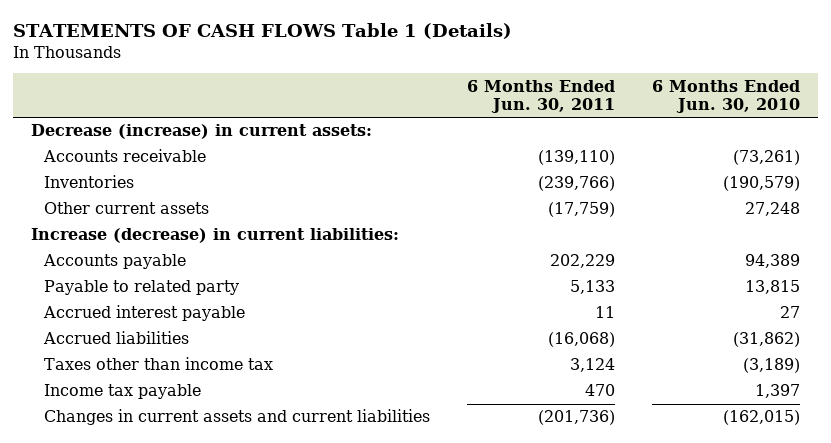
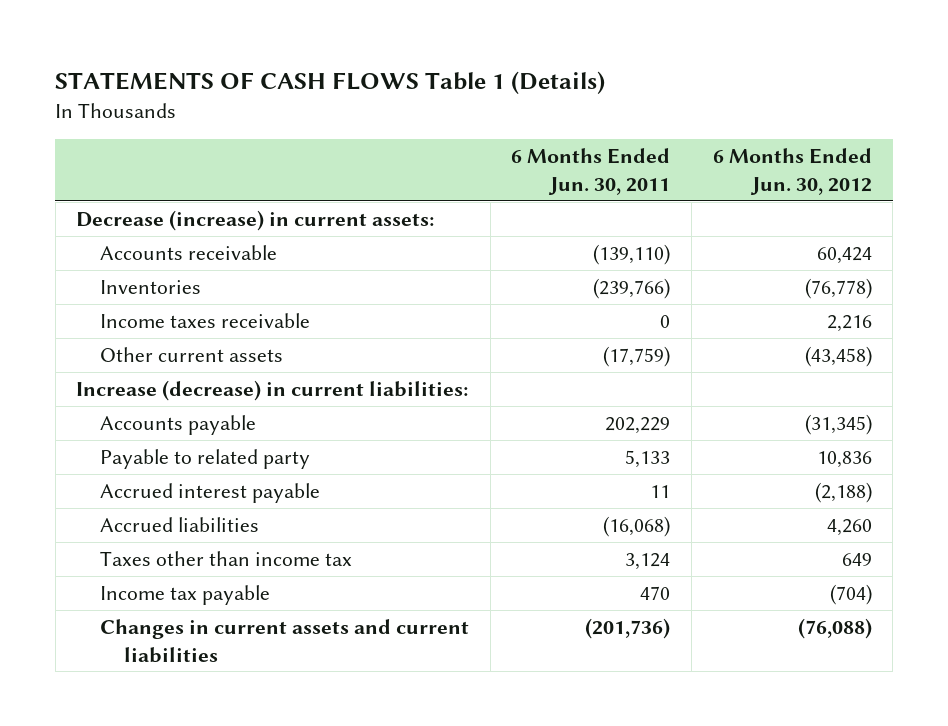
[651,79,800,114] 6 Months Ended Jun. 30, 2010 -> none
none -> [712,147,872,195] 6 Months Ended Jun. 30, 2012
none -> [100,312,311,328] Income taxes receivable

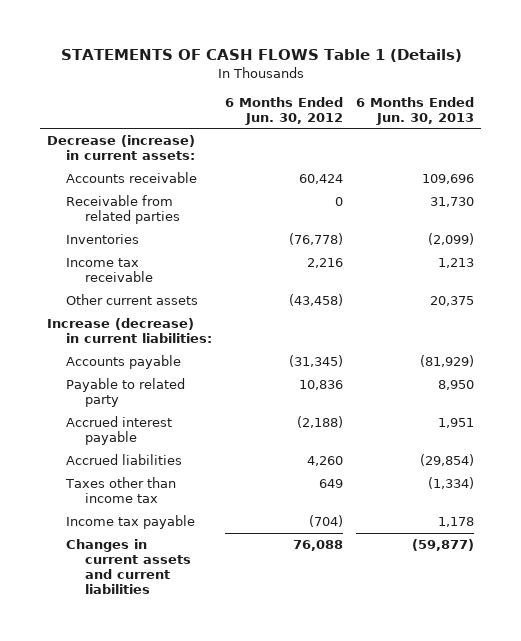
[511,147,671,195] 6 Months Ended Jun. 30, 2011 -> none
none -> [356,96,475,125] 6 Months Ended Jun. 30, 2013
none -> [65,195,180,225] Receivable from related parties
[100,312,311,328] Income taxes receivable -> [65,258,153,283] Income tax receivable
[797,617,872,639] (76,088) -> [293,540,344,552] 76,088

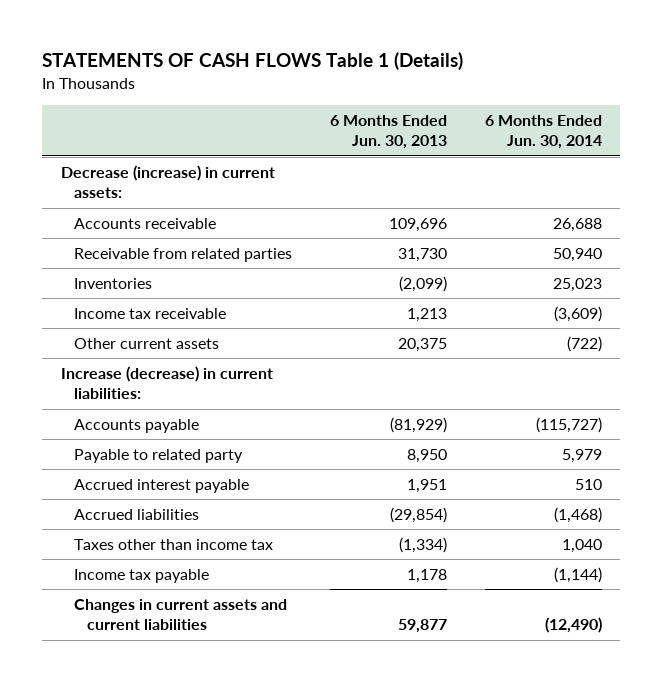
[225,96,344,125] 6 Months Ended Jun. 30, 2012 -> none
none -> [484,115,602,150] 6 Months Ended Jun. 30, 2014
[412,539,475,552] (59,877) -> [397,619,447,634] 59,877

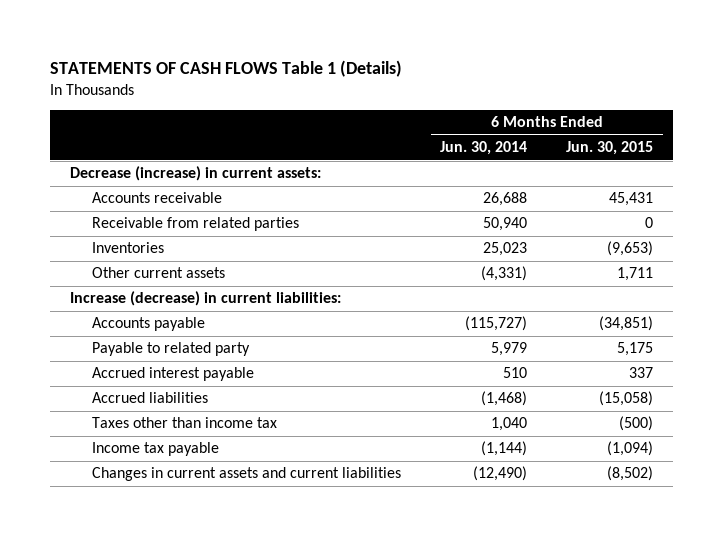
[329,115,447,150] 6 Months Ended Jun. 30, 2013 -> none
none -> [566,141,654,156] Jun. 30, 2015
[74,308,227,320] Income tax receivable -> none
[566,336,602,353] (722) -> [481,266,528,282] (4,331)

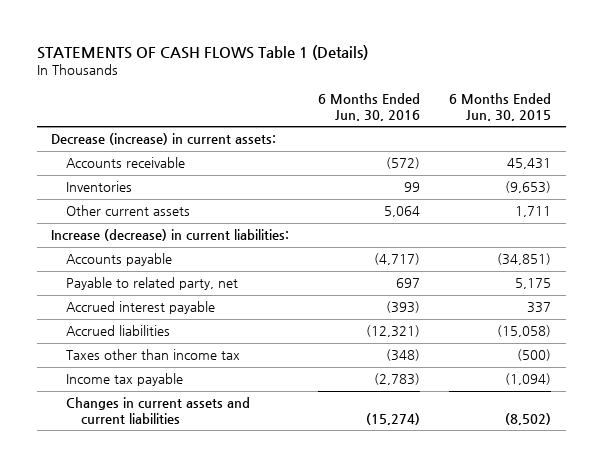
[440,141,528,156] Jun. 30, 2014 -> none
none -> [318,93,421,122] 6 Months Ended Jun. 30, 2016
[92,217,300,232] Receivable from related parties -> none
[92,342,251,357] Payable to related party -> [66,277,239,291] Payable to related party, net

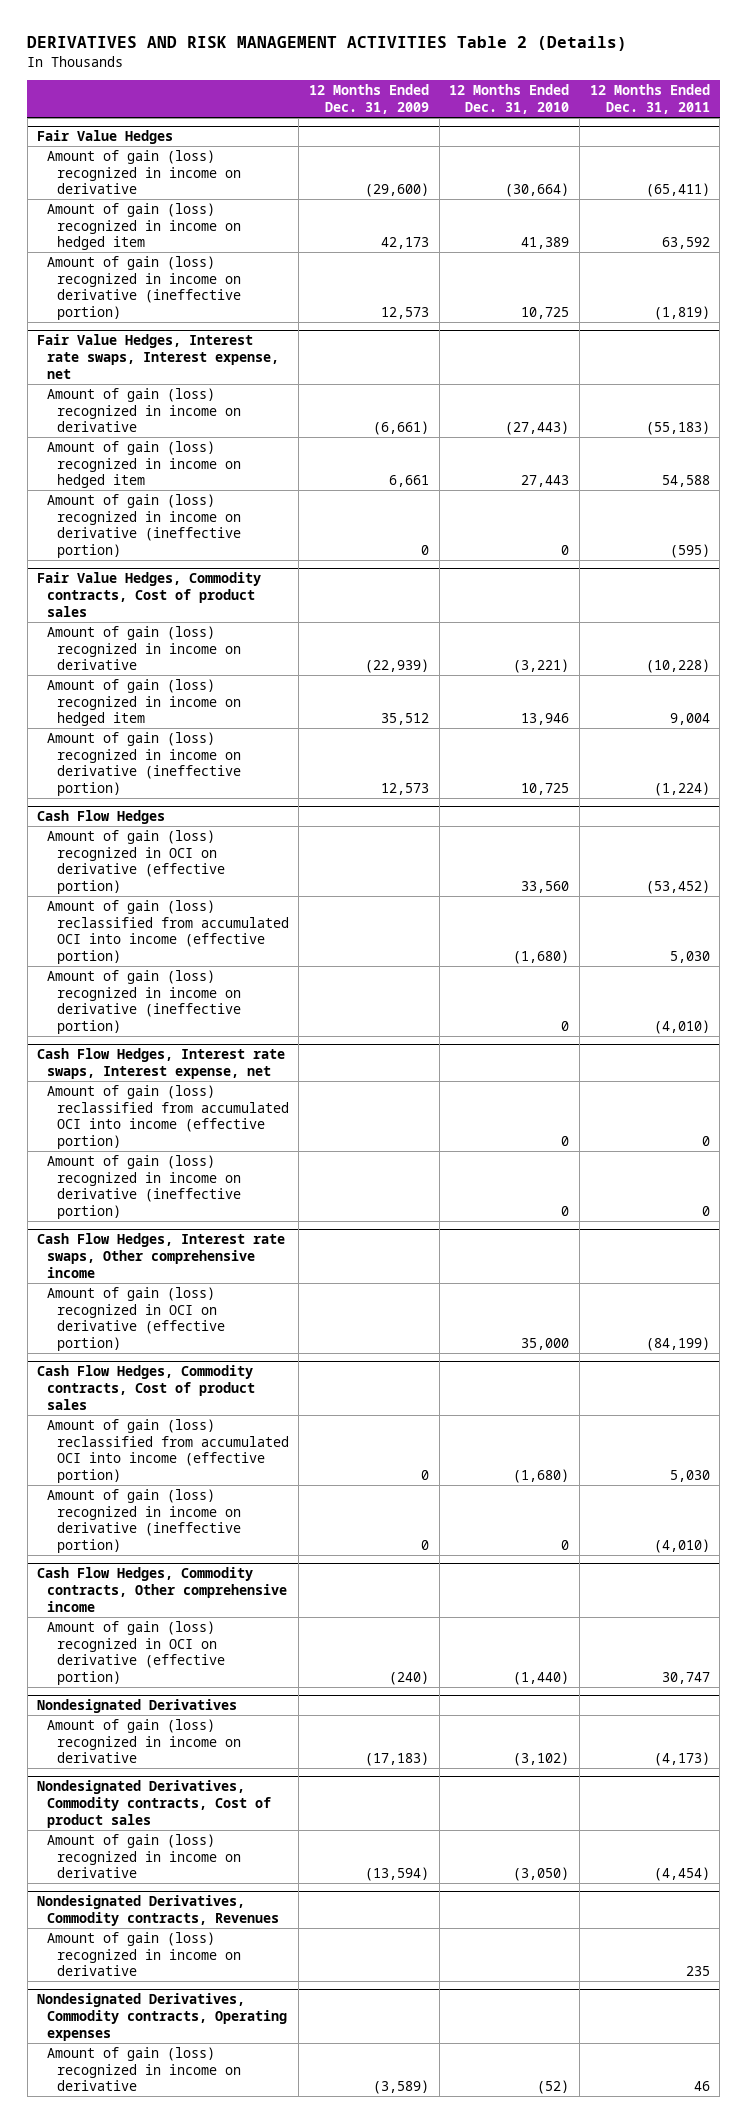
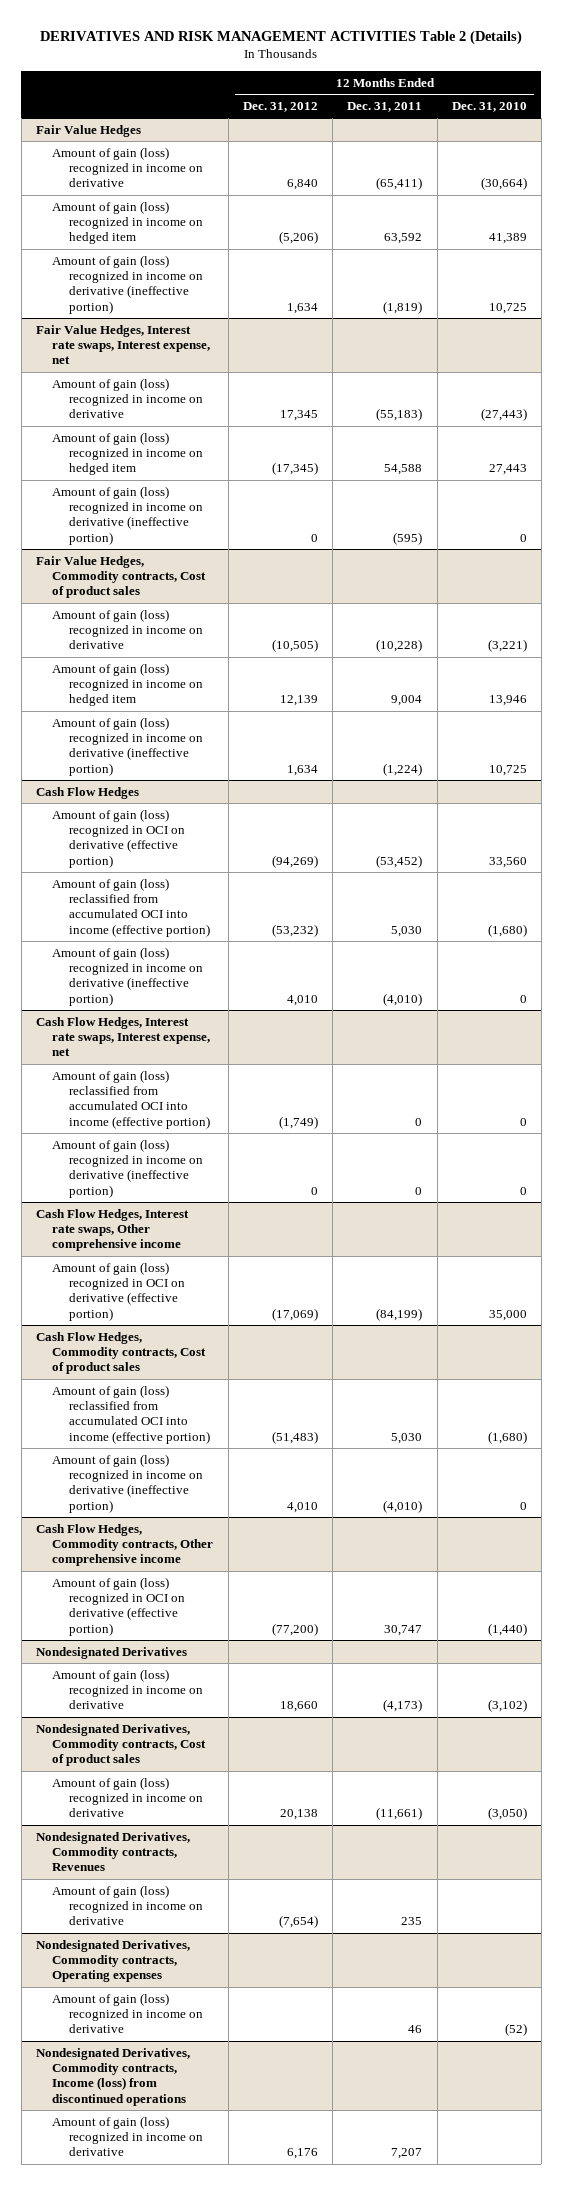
[308,84,429,115] 12 Months Ended Dec. 31, 2009 -> none
none -> [242,101,318,112] Dec. 31, 2012
[653,1867,710,1882] (4,454) -> [376,1807,423,1821] (11,661)
none -> [35,2047,190,2106] Nondesignated Derivatives, Commodity contracts, Income (loss) from discontinued operations
none -> [52,2115,203,2157] Amount of gain (loss) recognized in income on derivative

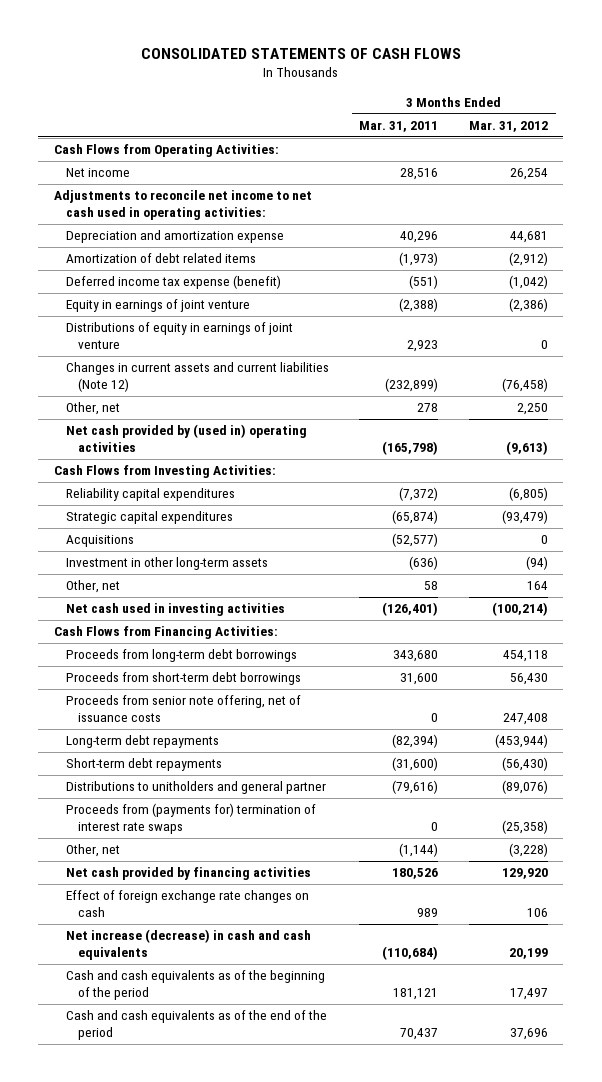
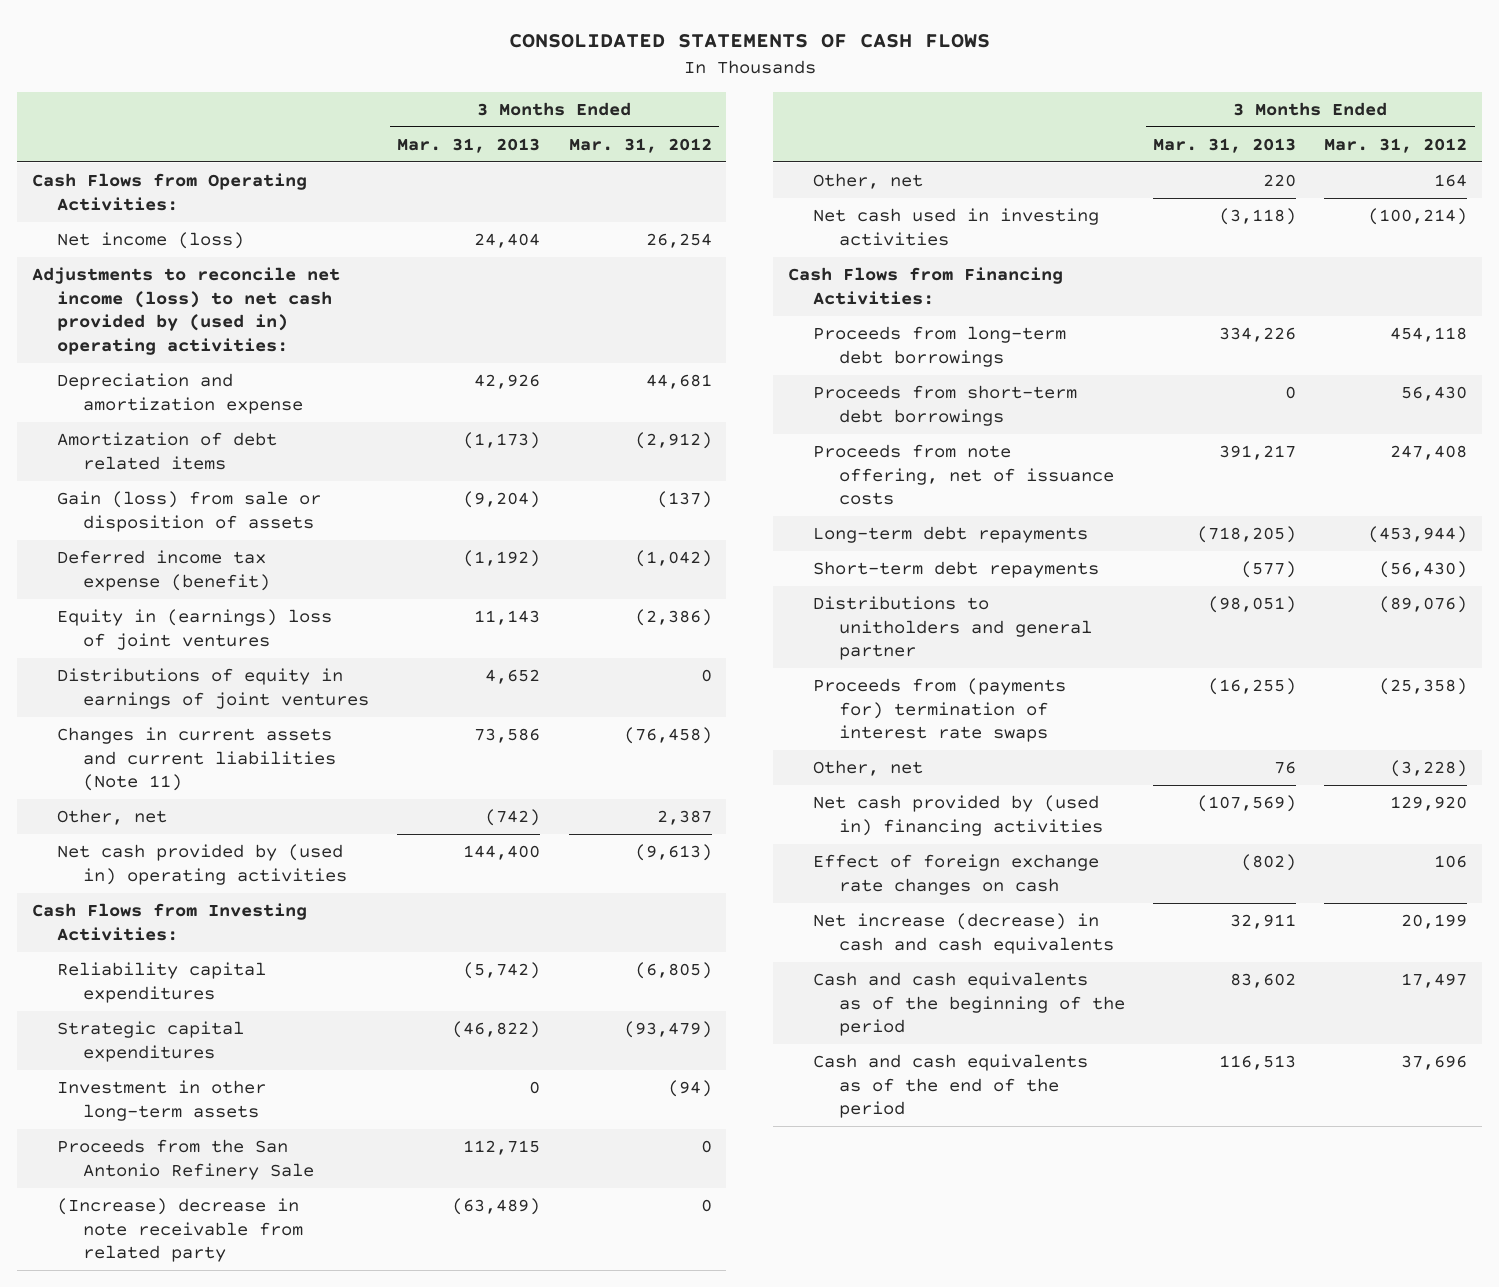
[359,120,439,132] Mar. 31, 2011 -> none
none -> [397,137,541,153] Mar. 31, 2013
[65,168,130,178] Net income -> [57,232,245,250] Net income (loss)
[53,190,312,221] Adjustments to reconcile net income to net cash used in operating activities: -> [31,267,340,355] Adjustments to reconcile net income (loss) to net cash provided by (used in) operating activities:
none -> [57,491,322,532] Gain (loss) from sale or disposition of assets
[65,299,250,313] Equity in earnings of joint venture -> [57,609,333,650] Equity in (earnings) loss of joint ventures
[65,322,293,350] Distributions of equity in earnings of joint venture -> [57,668,369,709] Distributions of equity in earnings of joint ventures
[65,362,329,393] Changes in current assets and current liabilities (Note 12) -> [57,727,336,792] Changes in current assets and current liabilities (Note 11)
[517,403,549,416] 2,250 -> [656,810,712,826] 2,387
[65,535,134,548] Acquisitions -> none
none -> [57,1139,314,1180] Proceeds from the San Antonio Refinery Sale
none -> [57,1198,303,1263] (Increase) decrease in note receivable from related party
[65,695,301,723] Proceeds from senior note offering, net of issuance costs -> [813,444,1114,506] Proceeds from note offering, net of issuance costs
[65,867,311,881] Net cash provided by financing activities -> [813,795,1103,836] Net cash provided by (used in) financing activities

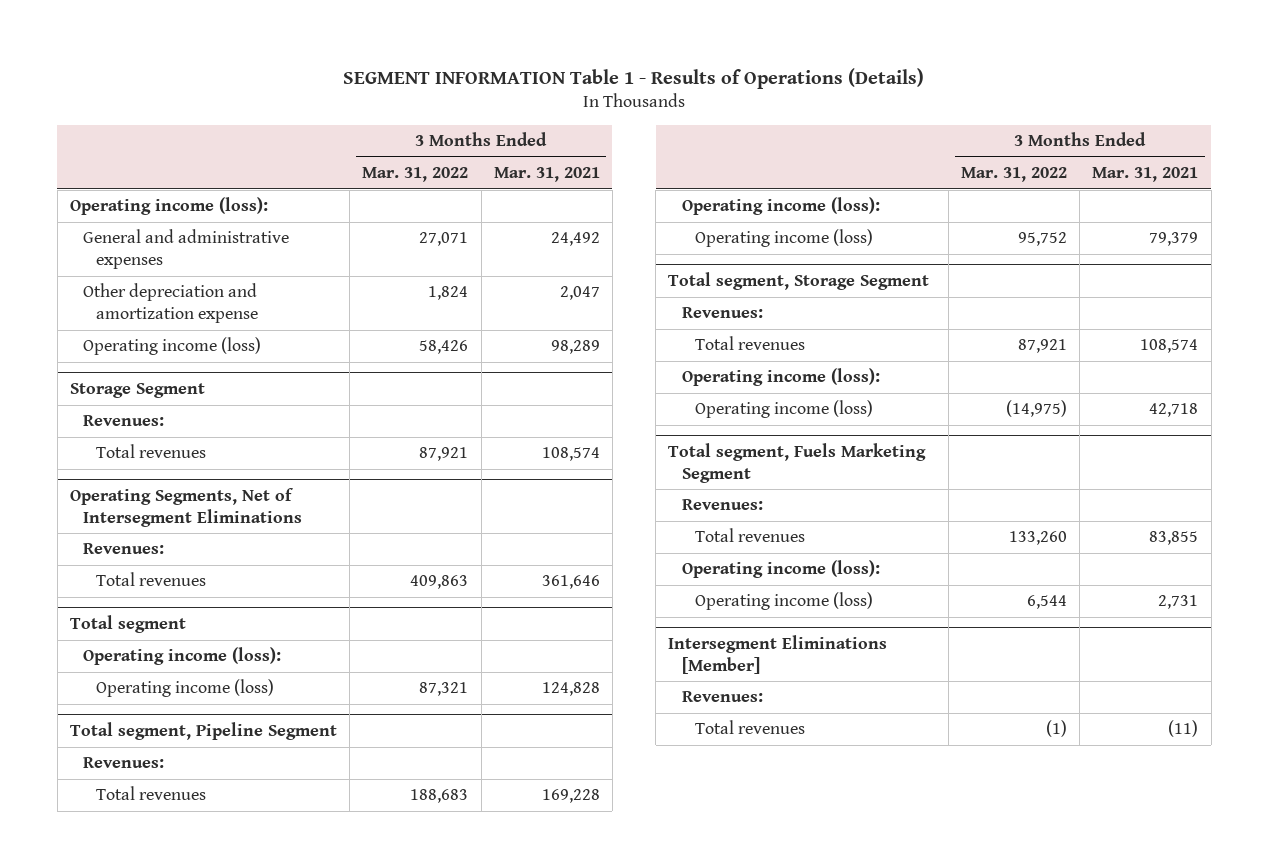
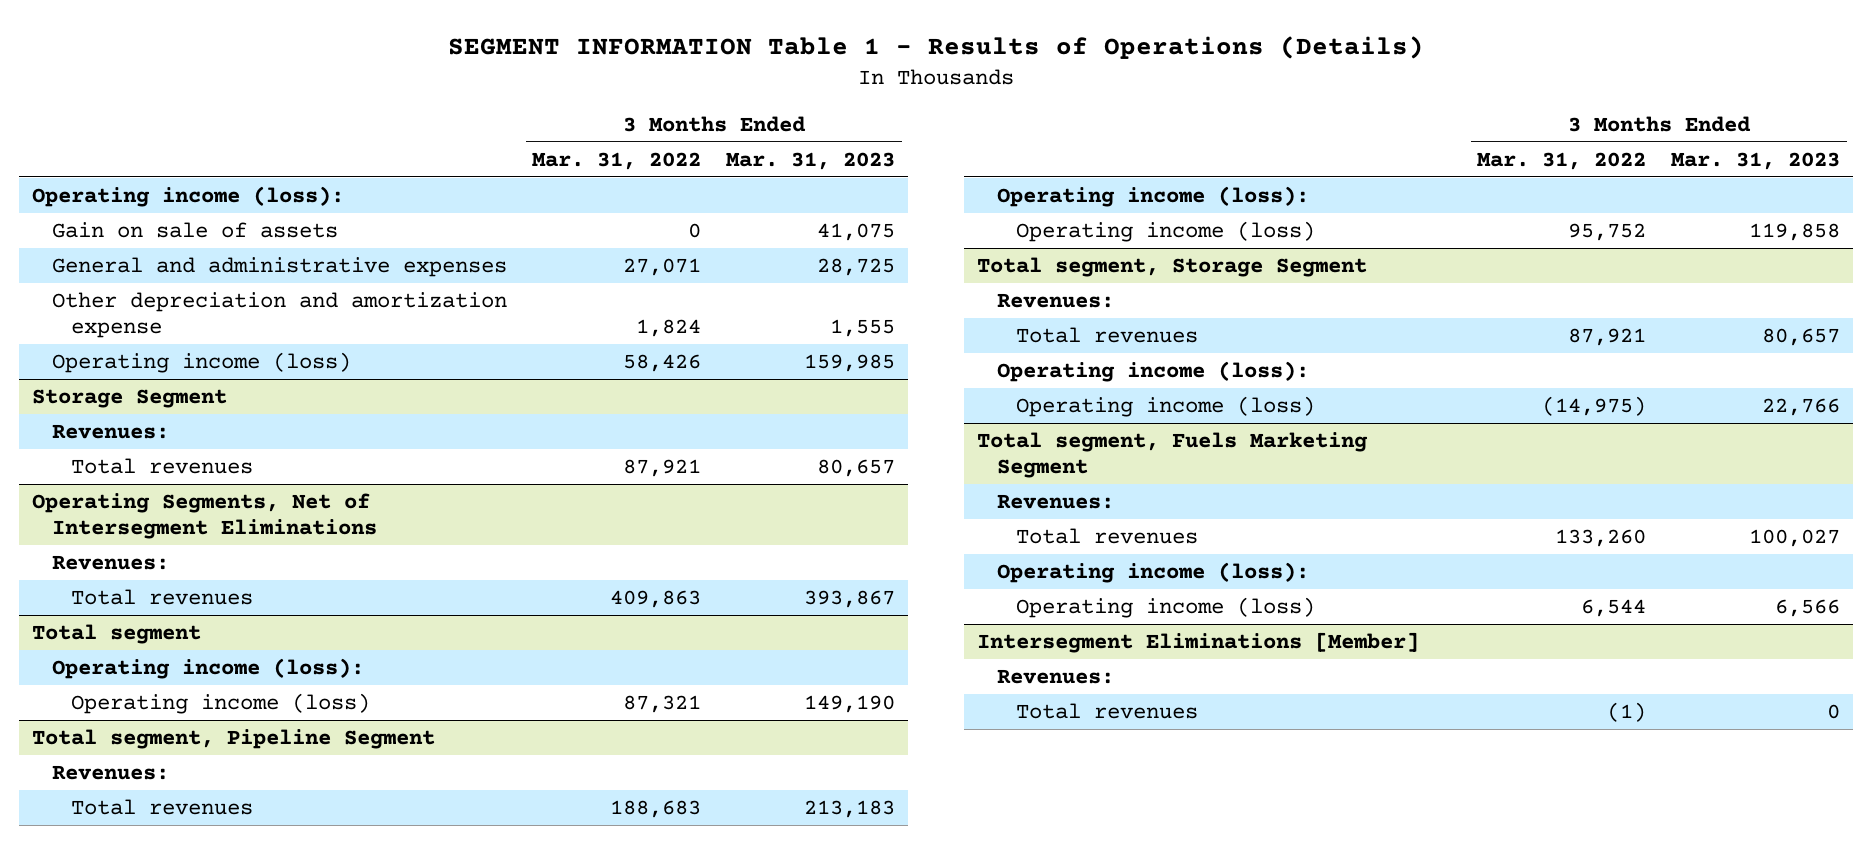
[493,167,600,183] Mar. 31, 2021 -> none
none -> [726,151,896,170] Mar. 31, 2023
none -> [51,221,338,238] Gain on sale of assets

